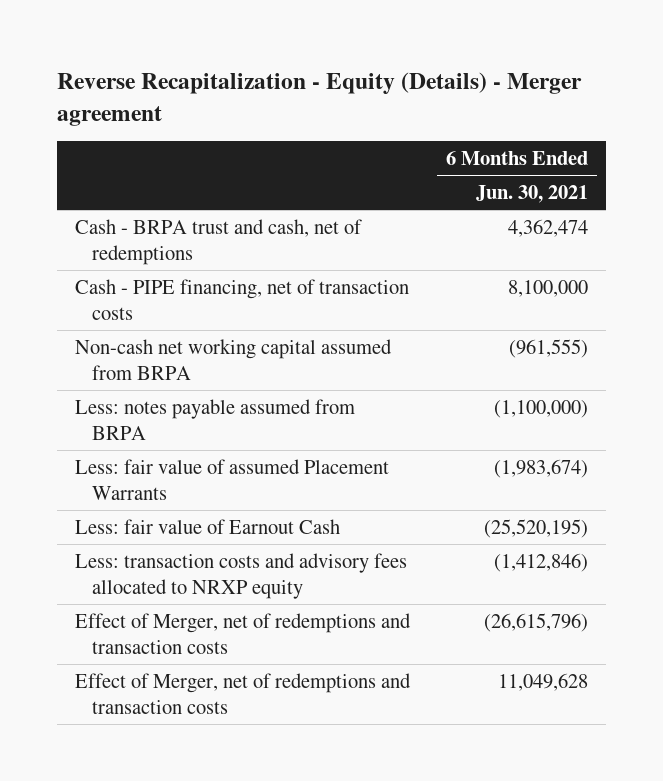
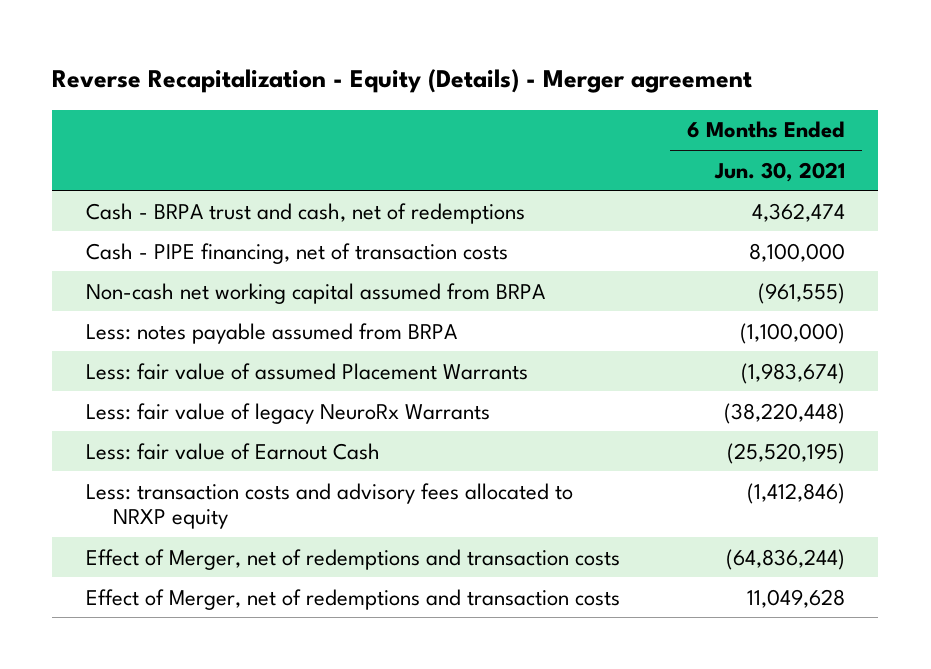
none -> [85,402,490,424] Less: fair value of legacy NeuroRx Warrants
[483,612,588,632] (26,615,796) -> [725,548,845,570] (64,836,244)

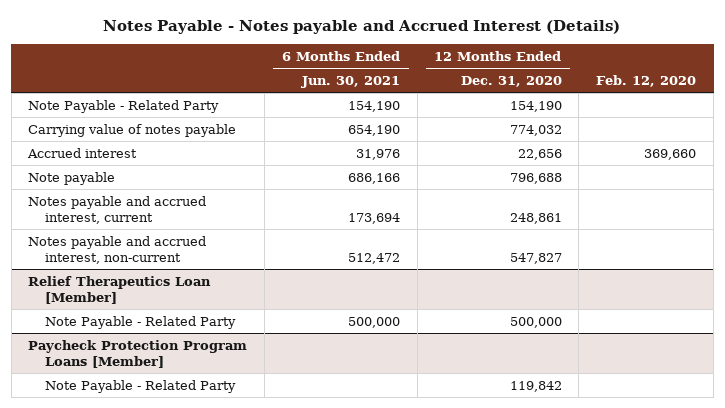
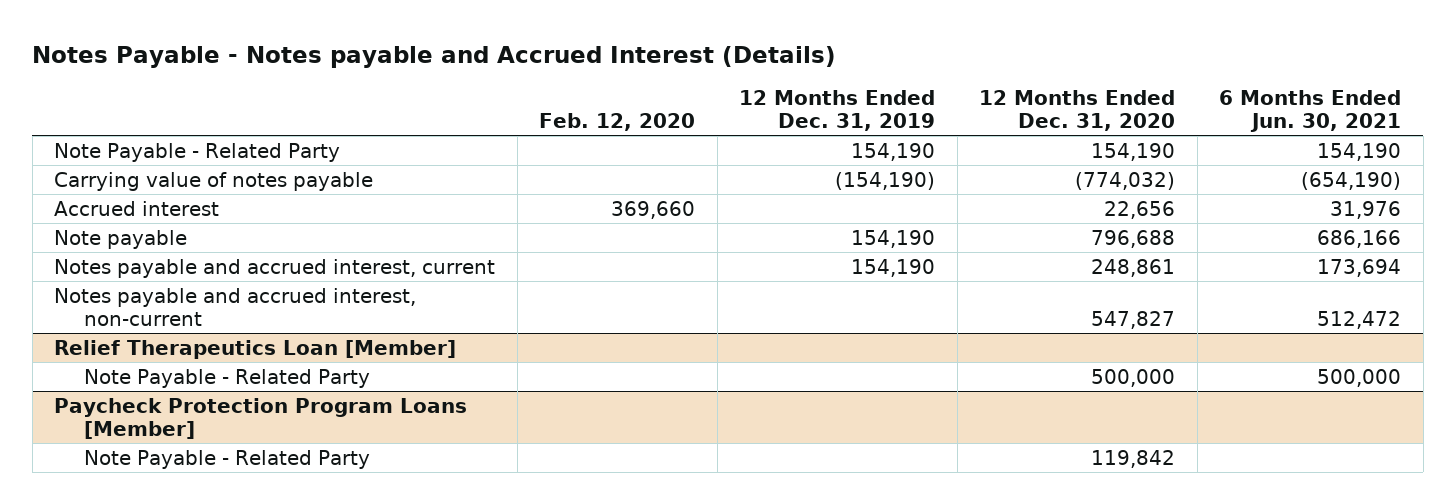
none -> [739,90,936,132] 12 Months Ended Dec. 31, 2019
[348,124,401,136] 654,190 -> [1301,171,1402,190] (654,190)
[509,124,562,136] 774,032 -> [1075,171,1176,190] (774,032)

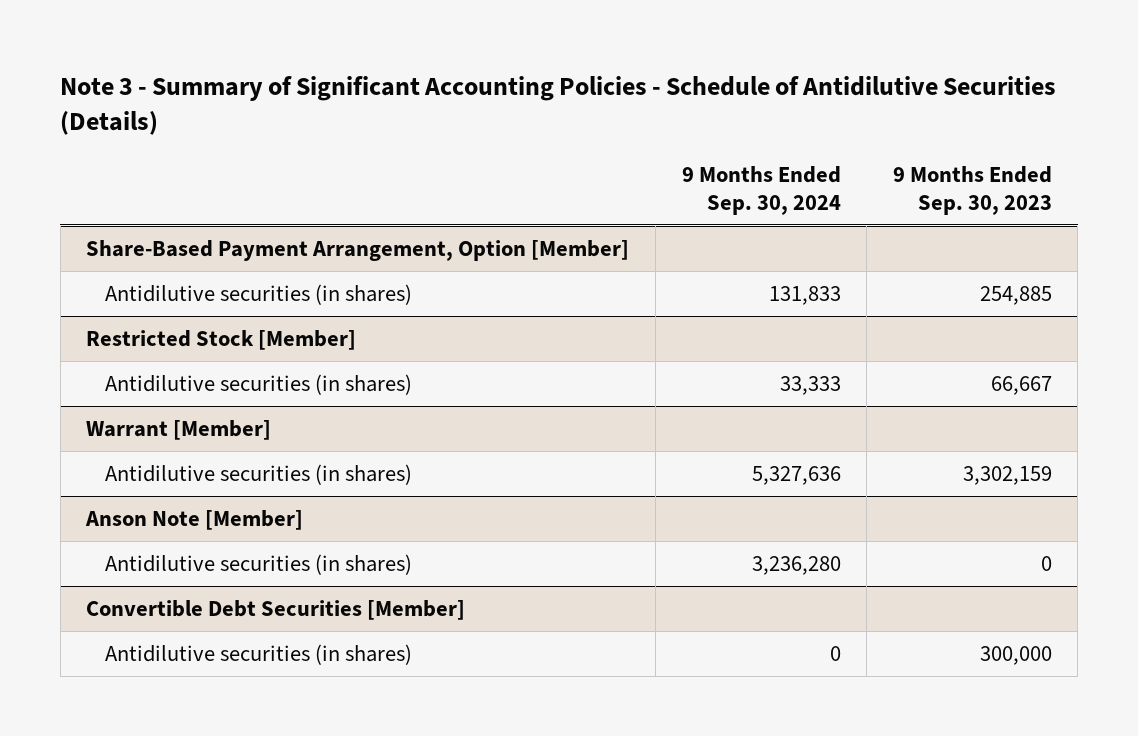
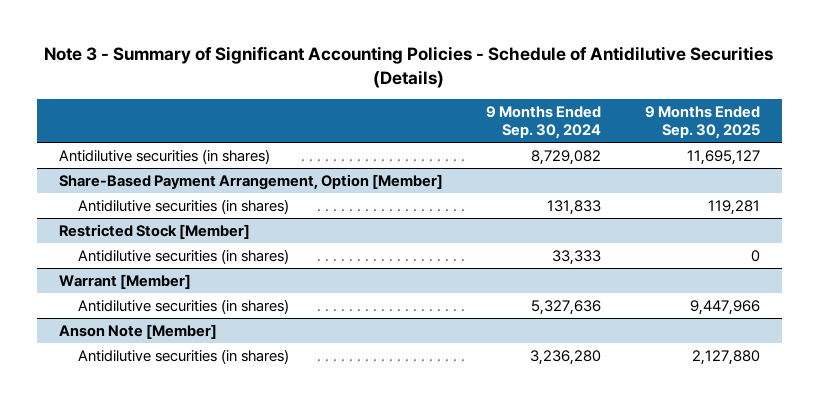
[892,166,1052,215] 9 Months Ended Sep. 30, 2023 -> none
none -> [644,105,760,140] 9 Months Ended Sep. 30, 2025
none -> [58,149,270,165] Antidilutive securities (in shares)
[86,600,466,621] Convertible Debt Securities [Member] -> none
[104,644,412,666] Antidilutive securities (in shares) -> none

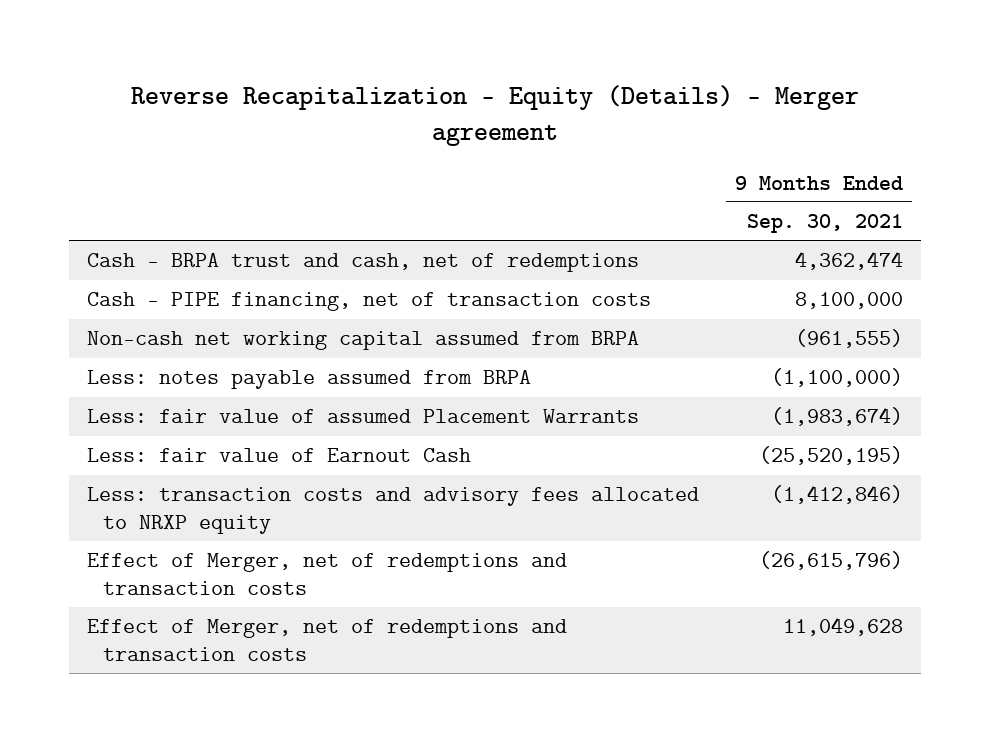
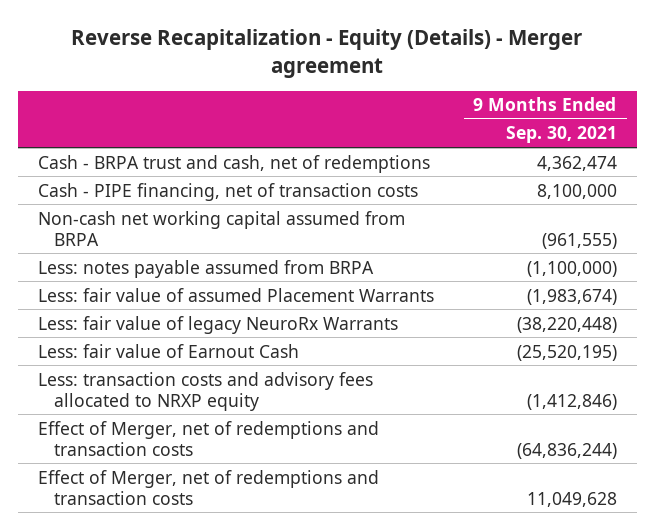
none -> [37,315,398,334] Less: fair value of legacy NeuroRx Warrants
[758,551,903,571] (26,615,796) -> [516,442,617,459] (64,836,244)

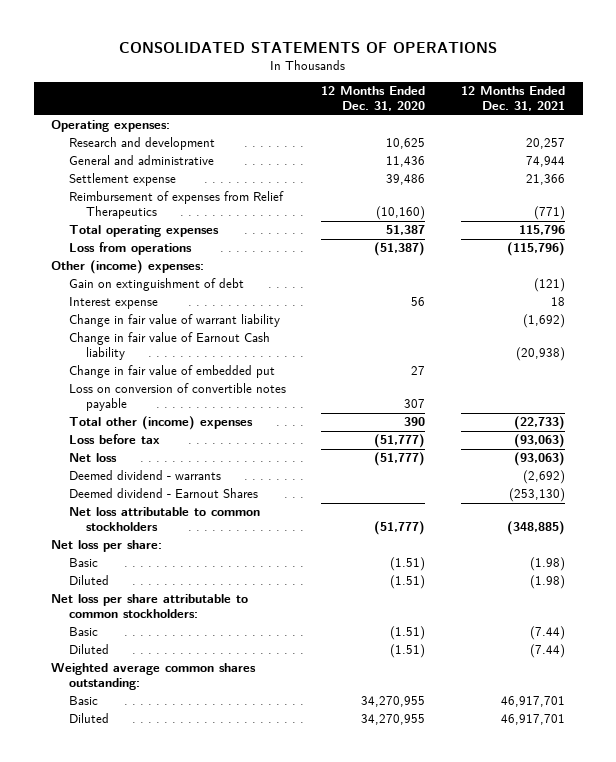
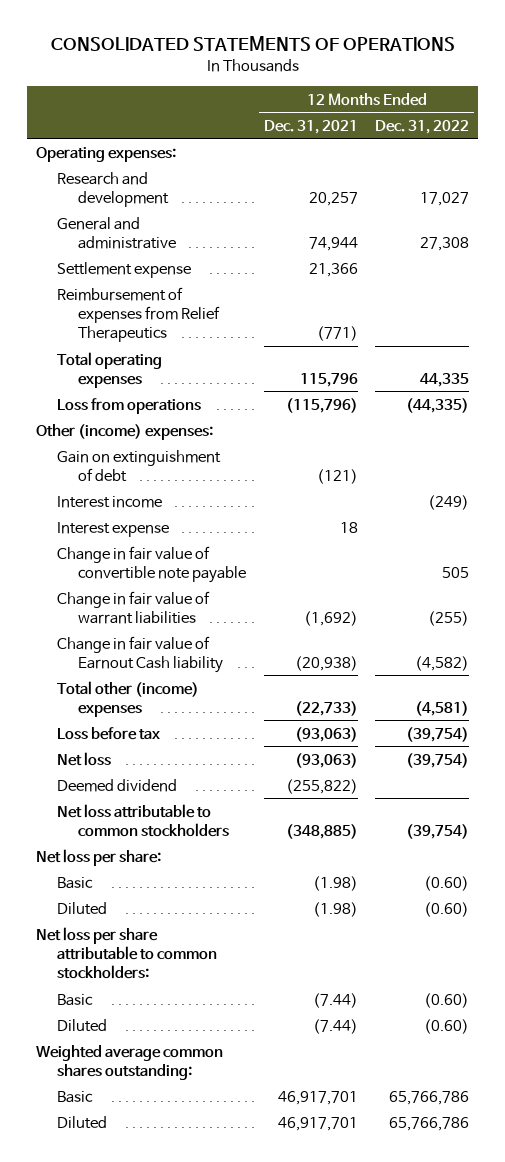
[321,86,426,112] 12 Months Ended Dec. 31, 2020 -> none
none -> [375,119,470,134] Dec. 31, 2022
none -> [56,495,162,508] Interest income
none -> [56,545,246,583] Change in fair value of convertible note payable
[68,314,280,328] Change in fair value of warrant liability -> [56,590,210,624] Change in fair value of warrant liabilities
[68,365,275,379] Change in fair value of embedded put -> none
[68,383,286,412] Loss on conversion of convertible notes payable -> none
[68,488,258,499] Deemed dividend - Earnout Shares -> none
[68,470,221,481] Deemed dividend - warrants -> [56,778,177,792] Deemed dividend
[522,470,565,485] (2,692) -> [285,778,358,794] (255,822)

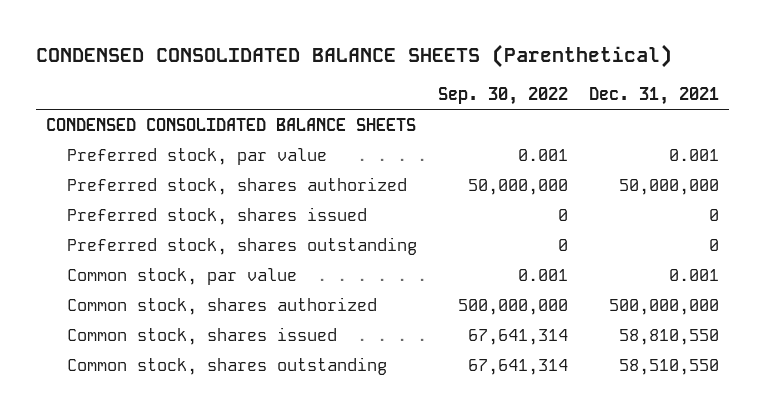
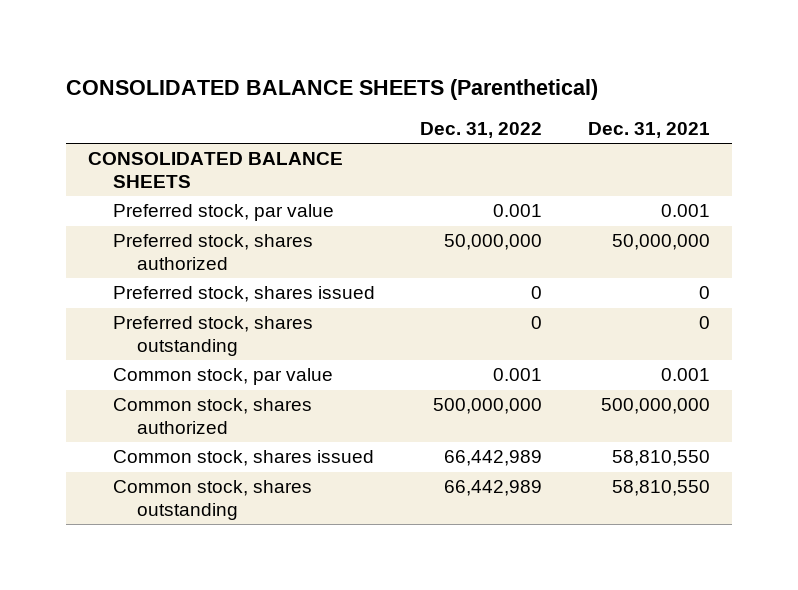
[36,44,673,69] CONDENSED CONSOLIDATED BALANCE SHEETS (Parenthetical) -> [65,78,598,100] CONSOLIDATED BALANCE SHEETS (Parenthetical)
[437,86,568,105] Sep. 30, 2022 -> none
none -> [420,121,543,138] Dec. 31, 2022
[46,118,417,132] CONDENSED CONSOLIDATED BALANCE SHEETS -> [88,152,344,188] CONSOLIDATED BALANCE SHEETS
[618,359,719,376] 58,510,550 -> [611,480,710,497] 58,810,550

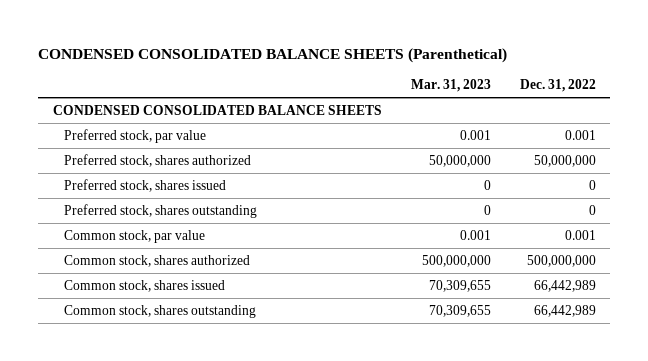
[65,78,598,100] CONSOLIDATED BALANCE SHEETS (Parenthetical) -> [37,47,507,63] CONDENSED CONSOLIDATED BALANCE SHEETS (Parenthetical)
[587,121,710,138] Dec. 31, 2021 -> none
none -> [410,79,491,93] Mar. 31, 2023
[88,152,344,188] CONSOLIDATED BALANCE SHEETS -> [52,104,382,115] CONDENSED CONSOLIDATED BALANCE SHEETS

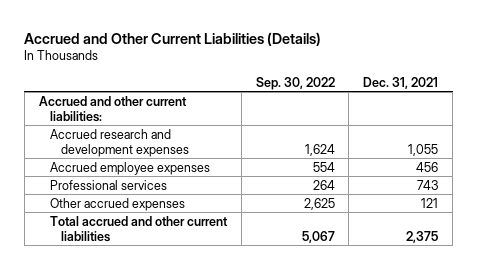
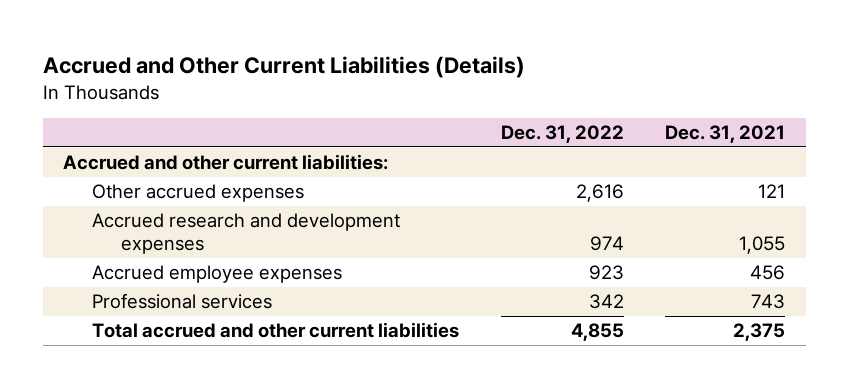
[255,76,335,90] Sep. 30, 2022 -> none
none -> [500,125,624,144] Dec. 31, 2022
[49,197,185,211] Other accrued expenses -> [92,184,305,203] Other accrued expenses

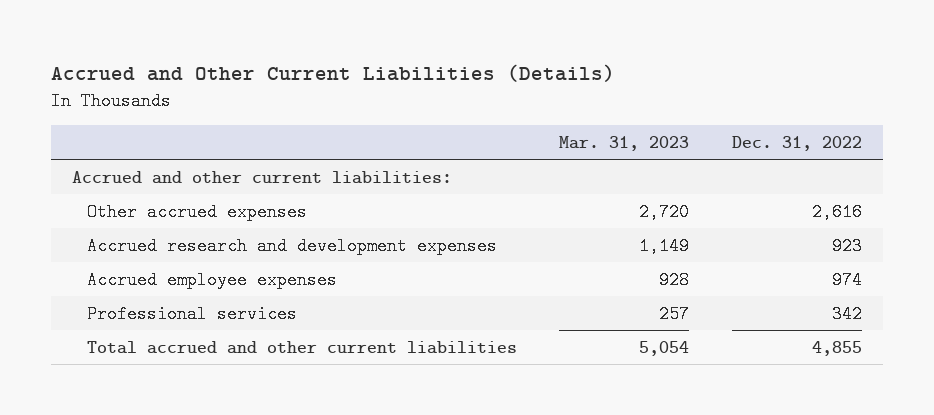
[665,125,786,144] Dec. 31, 2021 -> none
none -> [559,136,690,152] Mar. 31, 2023
[589,236,624,252] 974 -> [831,236,862,255] 923
[588,265,624,281] 923 -> [831,270,862,289] 974

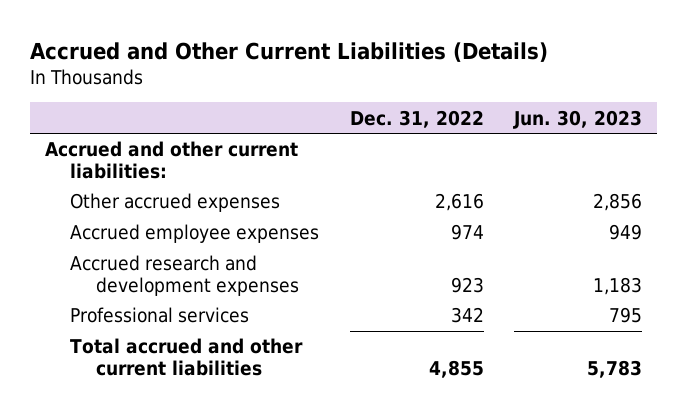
[559,136,690,152] Mar. 31, 2023 -> none
none -> [512,109,642,129] Jun. 30, 2023
[86,236,497,255] Accrued research and development expenses -> [70,255,300,296] Accrued research and development expenses

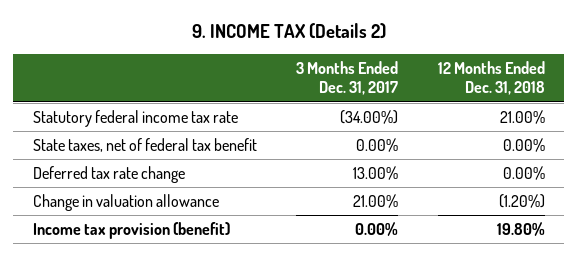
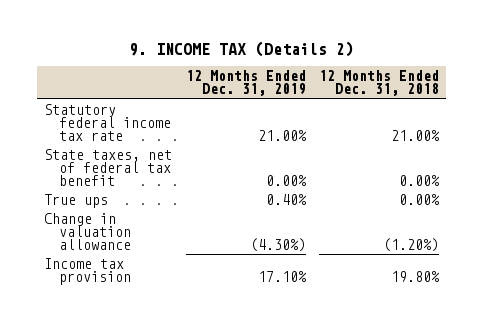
[296,60,399,96] 3 Months Ended Dec. 31, 2017 -> none
none -> [185,69,306,97] 12 Months Ended Dec. 31, 2019
[33,165,186,183] Deferred tax rate change -> none
none -> [44,193,109,208] True ups
[33,221,231,239] Income tax provision (benefit) -> [44,257,132,285] Income tax provision

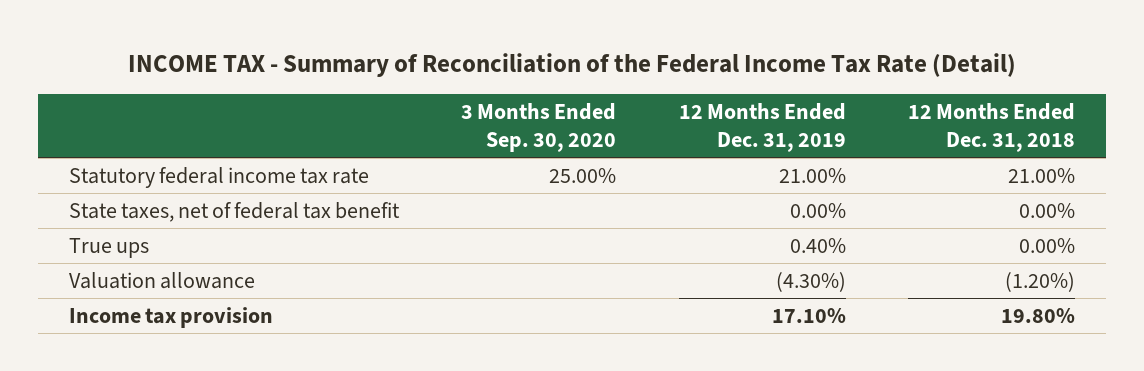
[128,40,354,57] 9. INCOME TAX (Details 2) -> [127,52,1016,77] INCOME TAX - Summary of Reconciliation of the Federal Income Tax Rate (Detail)
none -> [461,102,617,152] 3 Months Ended Sep. 30, 2020
[44,212,132,251] Change in valuation allowance -> [69,271,256,289] Valuation allowance

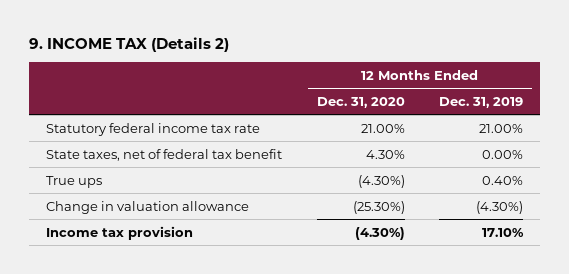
[127,52,1016,77] INCOME TAX - Summary of Reconciliation of the Federal Income Tax Rate (Detail) -> [28,37,229,53] 9. INCOME TAX (Details 2)
[461,102,617,152] 3 Months Ended Sep. 30, 2020 -> none
[907,102,1075,152] 12 Months Ended Dec. 31, 2018 -> none
none -> [316,97,405,109] Dec. 31, 2020
[69,271,256,289] Valuation allowance -> [46,200,250,214] Change in valuation allowance

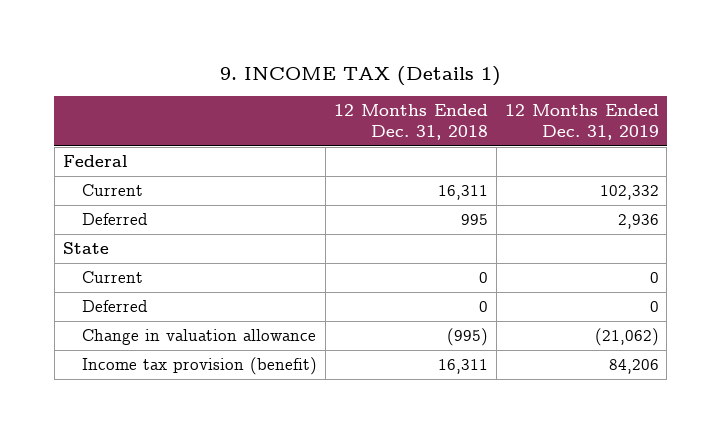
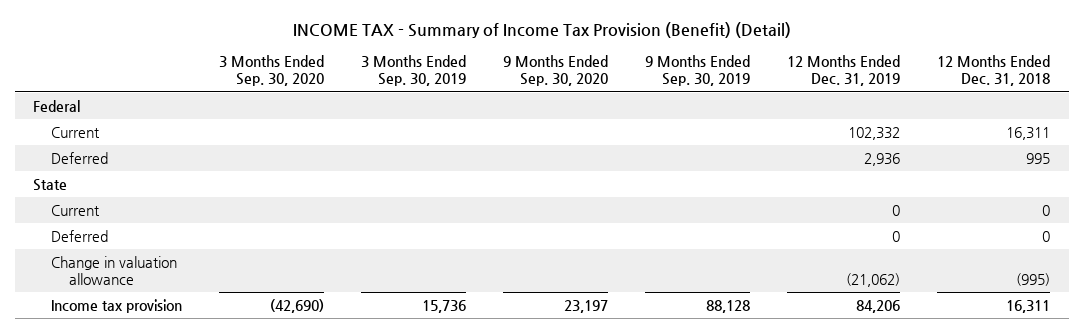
[219,65,501,86] 9. INCOME TAX (Details 1) -> [292,22,791,39] INCOME TAX - Summary of Income Tax Provision (Benefit) (Detail)
none -> [218,55,324,87] 3 Months Ended Sep. 30, 2020
none -> [361,55,467,87] 3 Months Ended Sep. 30, 2019
none -> [503,55,609,87] 9 Months Ended Sep. 30, 2020
none -> [645,55,751,87] 9 Months Ended Sep. 30, 2019
[82,357,318,376] Income tax provision (benefit) -> [50,298,182,313] Income tax provision

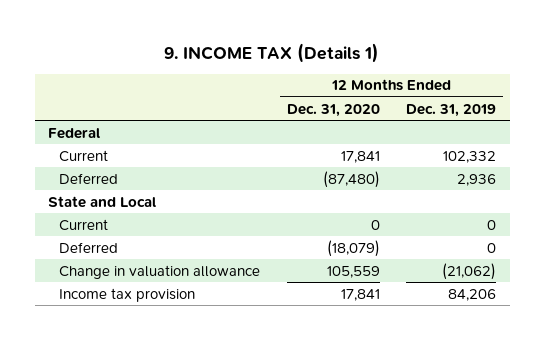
[292,22,791,39] INCOME TAX - Summary of Income Tax Provision (Benefit) (Detail) -> [164,42,380,63] 9. INCOME TAX (Details 1)
[218,55,324,87] 3 Months Ended Sep. 30, 2020 -> none
[361,55,467,87] 3 Months Ended Sep. 30, 2019 -> none
[503,55,609,87] 9 Months Ended Sep. 30, 2020 -> none
[645,55,751,87] 9 Months Ended Sep. 30, 2019 -> none
[937,55,1051,87] 12 Months Ended Dec. 31, 2018 -> none
none -> [286,103,380,117] Dec. 31, 2020
[33,178,68,191] State -> [48,195,157,208] State and Local

